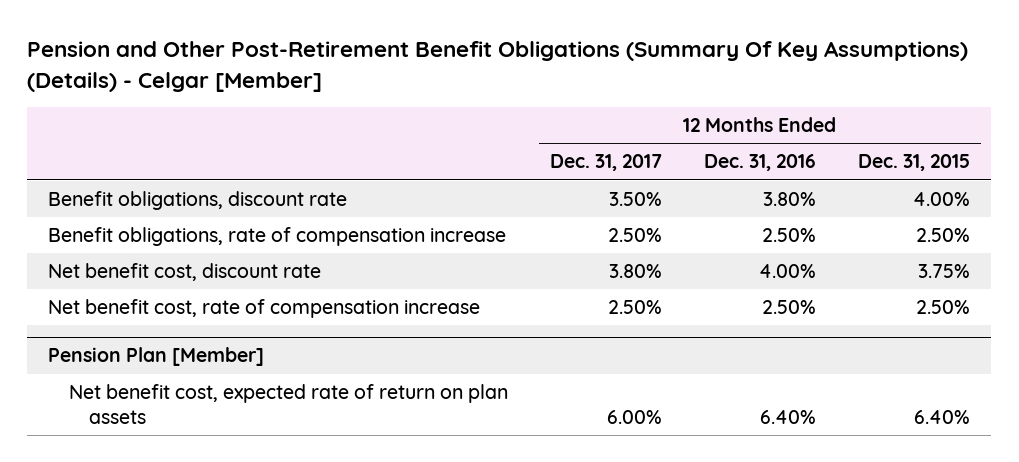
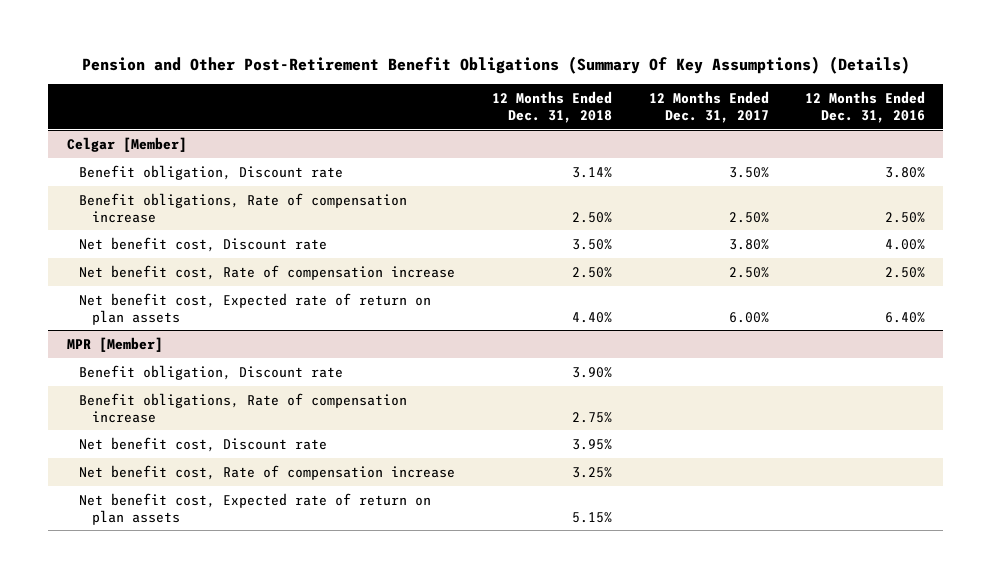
[27,41,969,92] Pension and Other Post-Retirement Benefit Obligations (Summary Of Key Assumptions) (Details) - Celgar [Member] -> [81,56,910,75] Pension and Other Post-Retirement Benefit Obligations (Summary Of Key Assumptions) (Details)
[858,154,971,172] Dec. 31, 2015 -> none
none -> [491,91,612,123] 12 Months Ended Dec. 31, 2018
[48,191,348,211] Benefit obligations, discount rate -> none
[48,227,507,247] Benefit obligations, rate of compensation increase -> none
[48,263,322,282] Net benefit cost, discount rate -> none
[48,299,481,319] Net benefit cost, rate of compensation increase -> none
[48,347,265,367] Pension Plan [Member] -> [66,136,187,152] Celgar [Member]
none -> [79,164,344,180] Benefit obligation, Discount rate
none -> [79,192,408,223] Benefit obligations, Rate of compensation increase
none -> [79,236,328,252] Net benefit cost, Discount rate
none -> [79,264,456,280] Net benefit cost, Rate of compensation increase
[68,384,508,424] Net benefit cost, expected rate of return on plan assets -> [79,292,432,325] Net benefit cost, Expected rate of return on plan assets
none -> [66,336,163,352] MPR [Member]
none -> [79,364,344,380] Benefit obligation, Discount rate
none -> [79,392,408,423] Benefit obligations, Rate of compensation increase
none -> [79,436,328,452] Net benefit cost, Discount rate
none -> [79,464,456,480] Net benefit cost, Rate of compensation increase
none -> [79,492,432,525] Net benefit cost, Expected rate of return on plan assets

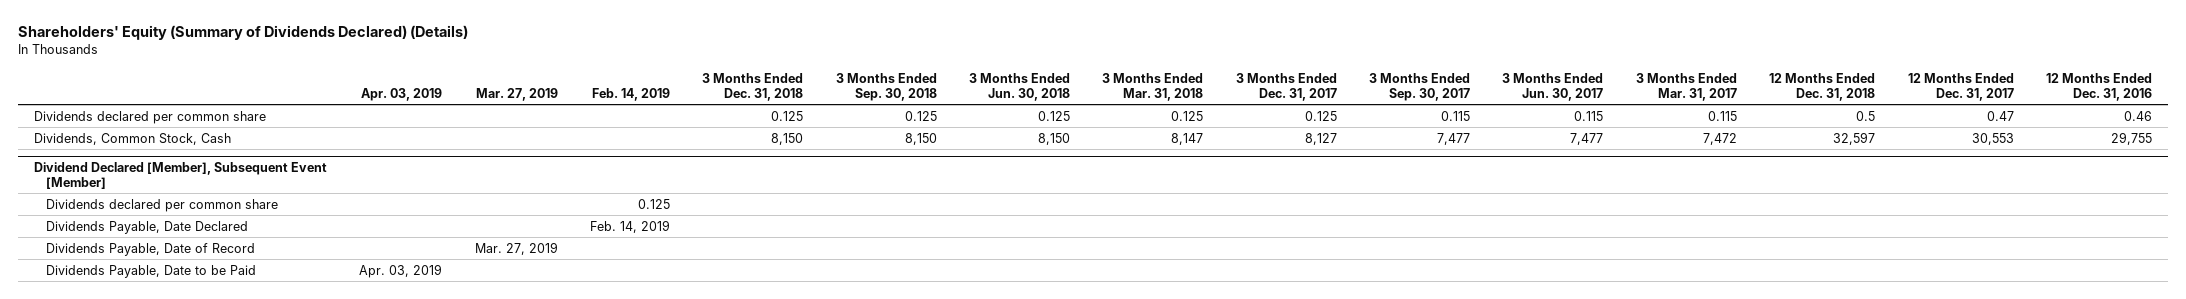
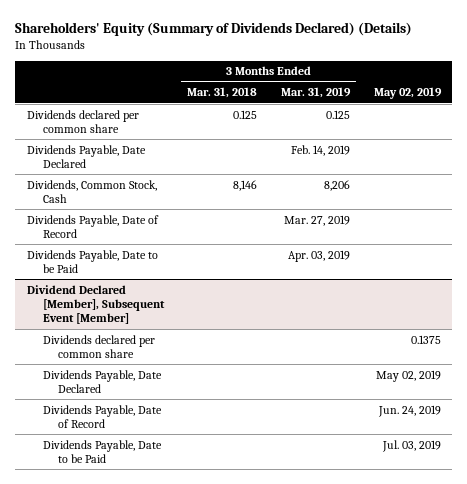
[361,87,443,101] Apr. 03, 2019 -> none
[475,87,558,101] Mar. 27, 2019 -> none
[591,87,670,101] Feb. 14, 2019 -> none
[702,72,804,101] 3 Months Ended Dec. 31, 2018 -> none
[835,72,937,101] 3 Months Ended Sep. 30, 2018 -> none
[969,72,1071,101] 3 Months Ended Jun. 30, 2018 -> none
[1235,72,1337,101] 3 Months Ended Dec. 31, 2017 -> none
[1369,72,1471,101] 3 Months Ended Sep. 30, 2017 -> none
[1502,72,1604,101] 3 Months Ended Jun. 30, 2017 -> none
[1635,72,1737,101] 3 Months Ended Mar. 31, 2017 -> none
[1769,72,1876,101] 12 Months Ended Dec. 31, 2018 -> none
[1907,72,2014,101] 12 Months Ended Dec. 31, 2017 -> none
[2045,72,2152,101] 12 Months Ended Dec. 31, 2016 -> none
none -> [280,87,351,99] Mar. 31, 2019
none -> [373,87,442,100] May 02, 2019
none -> [26,144,146,168] Dividends Payable, Date Declared
[1171,132,1204,145] 8,147 -> [233,179,258,191] 8,146
none -> [26,214,159,238] Dividends Payable, Date of Record
none -> [26,249,158,273] Dividends Payable, Date to be Paid

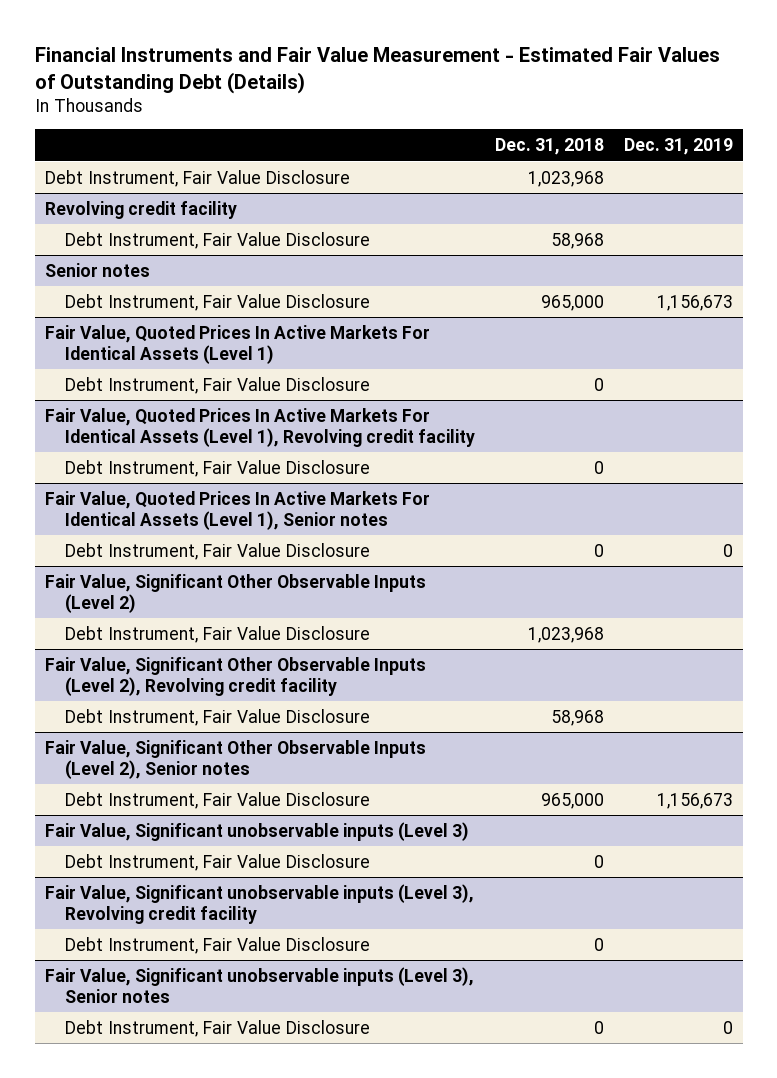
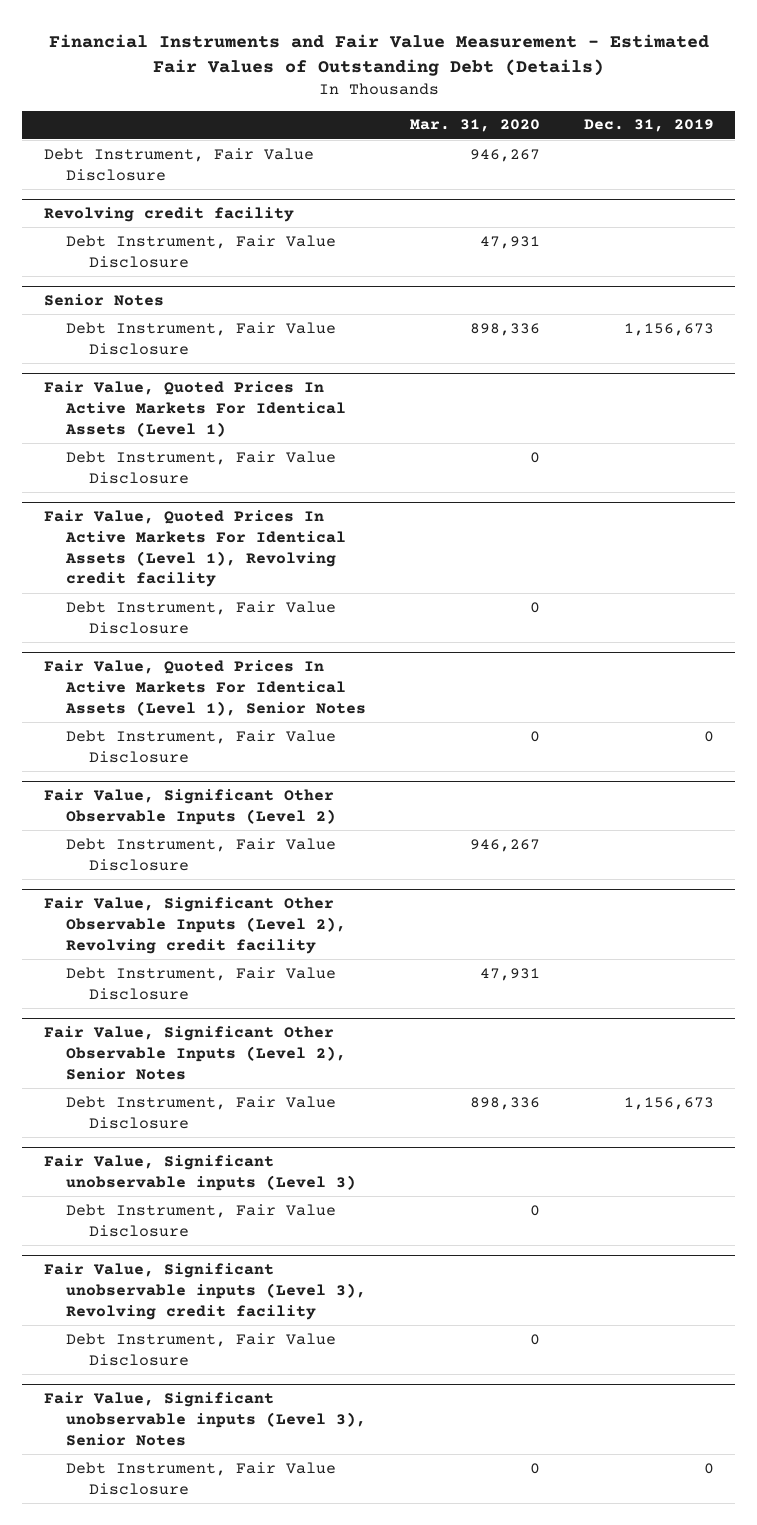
[494,138,604,156] Dec. 31, 2018 -> none
none -> [410,119,541,133] Mar. 31, 2020
[44,262,150,277] Senior notes -> [43,294,164,307] Senior Notes
[44,490,430,530] Fair Value, Quoted Prices In Active Markets For Identical Assets (Level 1), Senior notes -> [43,660,367,716] Fair Value, Quoted Prices In Active Markets For Identical Assets (Level 1), Senior Notes
[44,739,426,779] Fair Value, Significant Other Observable Inputs (Level 2), Senior notes -> [43,1026,347,1080] Fair Value, Significant Other Observable Inputs (Level 2), Senior Notes
[44,966,474,1003] Fair Value, Significant unobservable inputs (Level 3), Senior notes -> [43,1392,367,1446] Fair Value, Significant unobservable inputs (Level 3), Senior Notes

